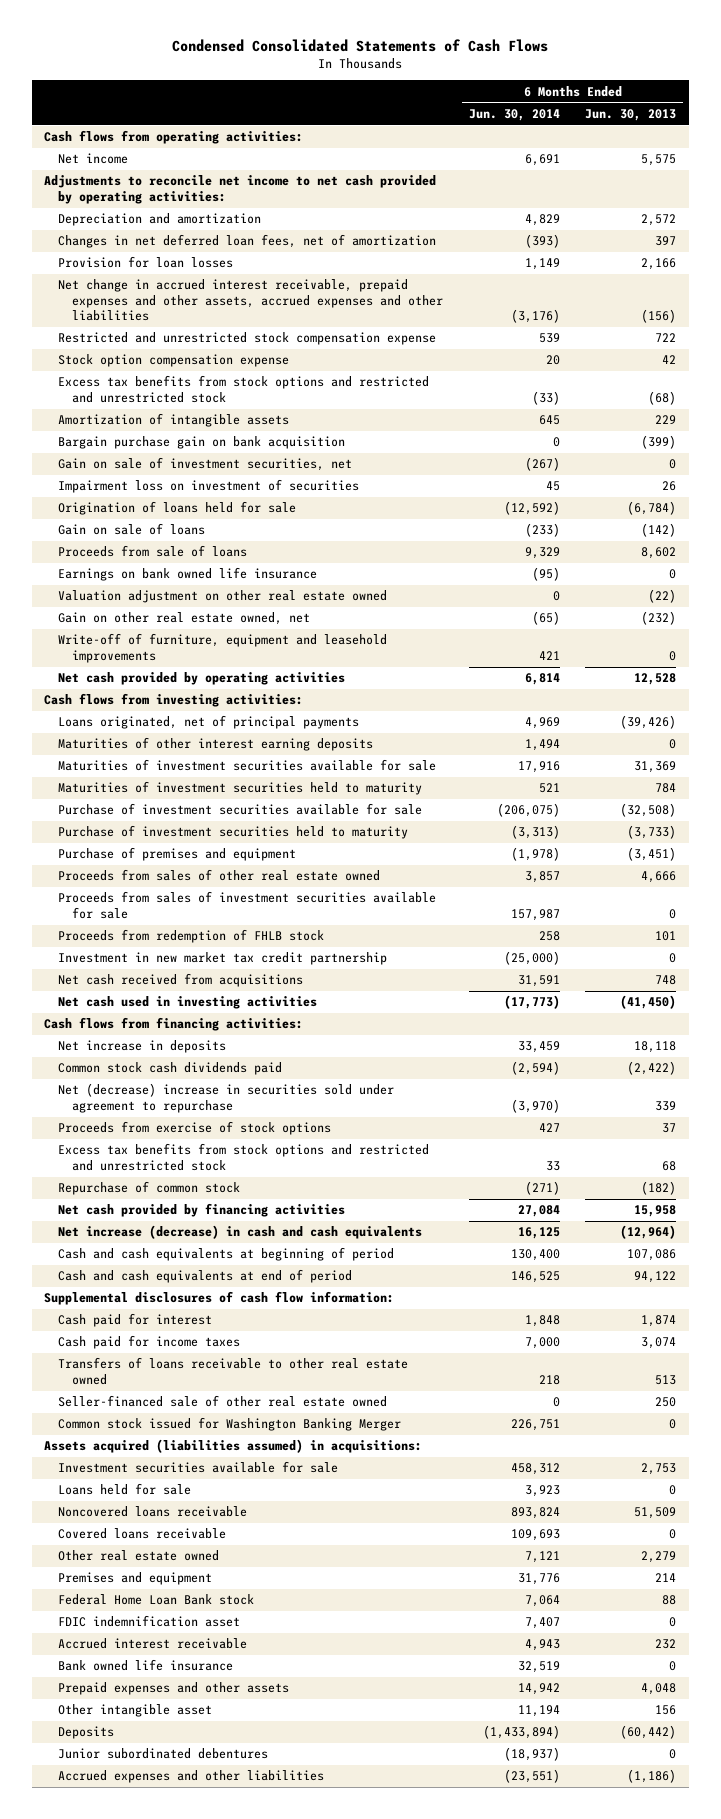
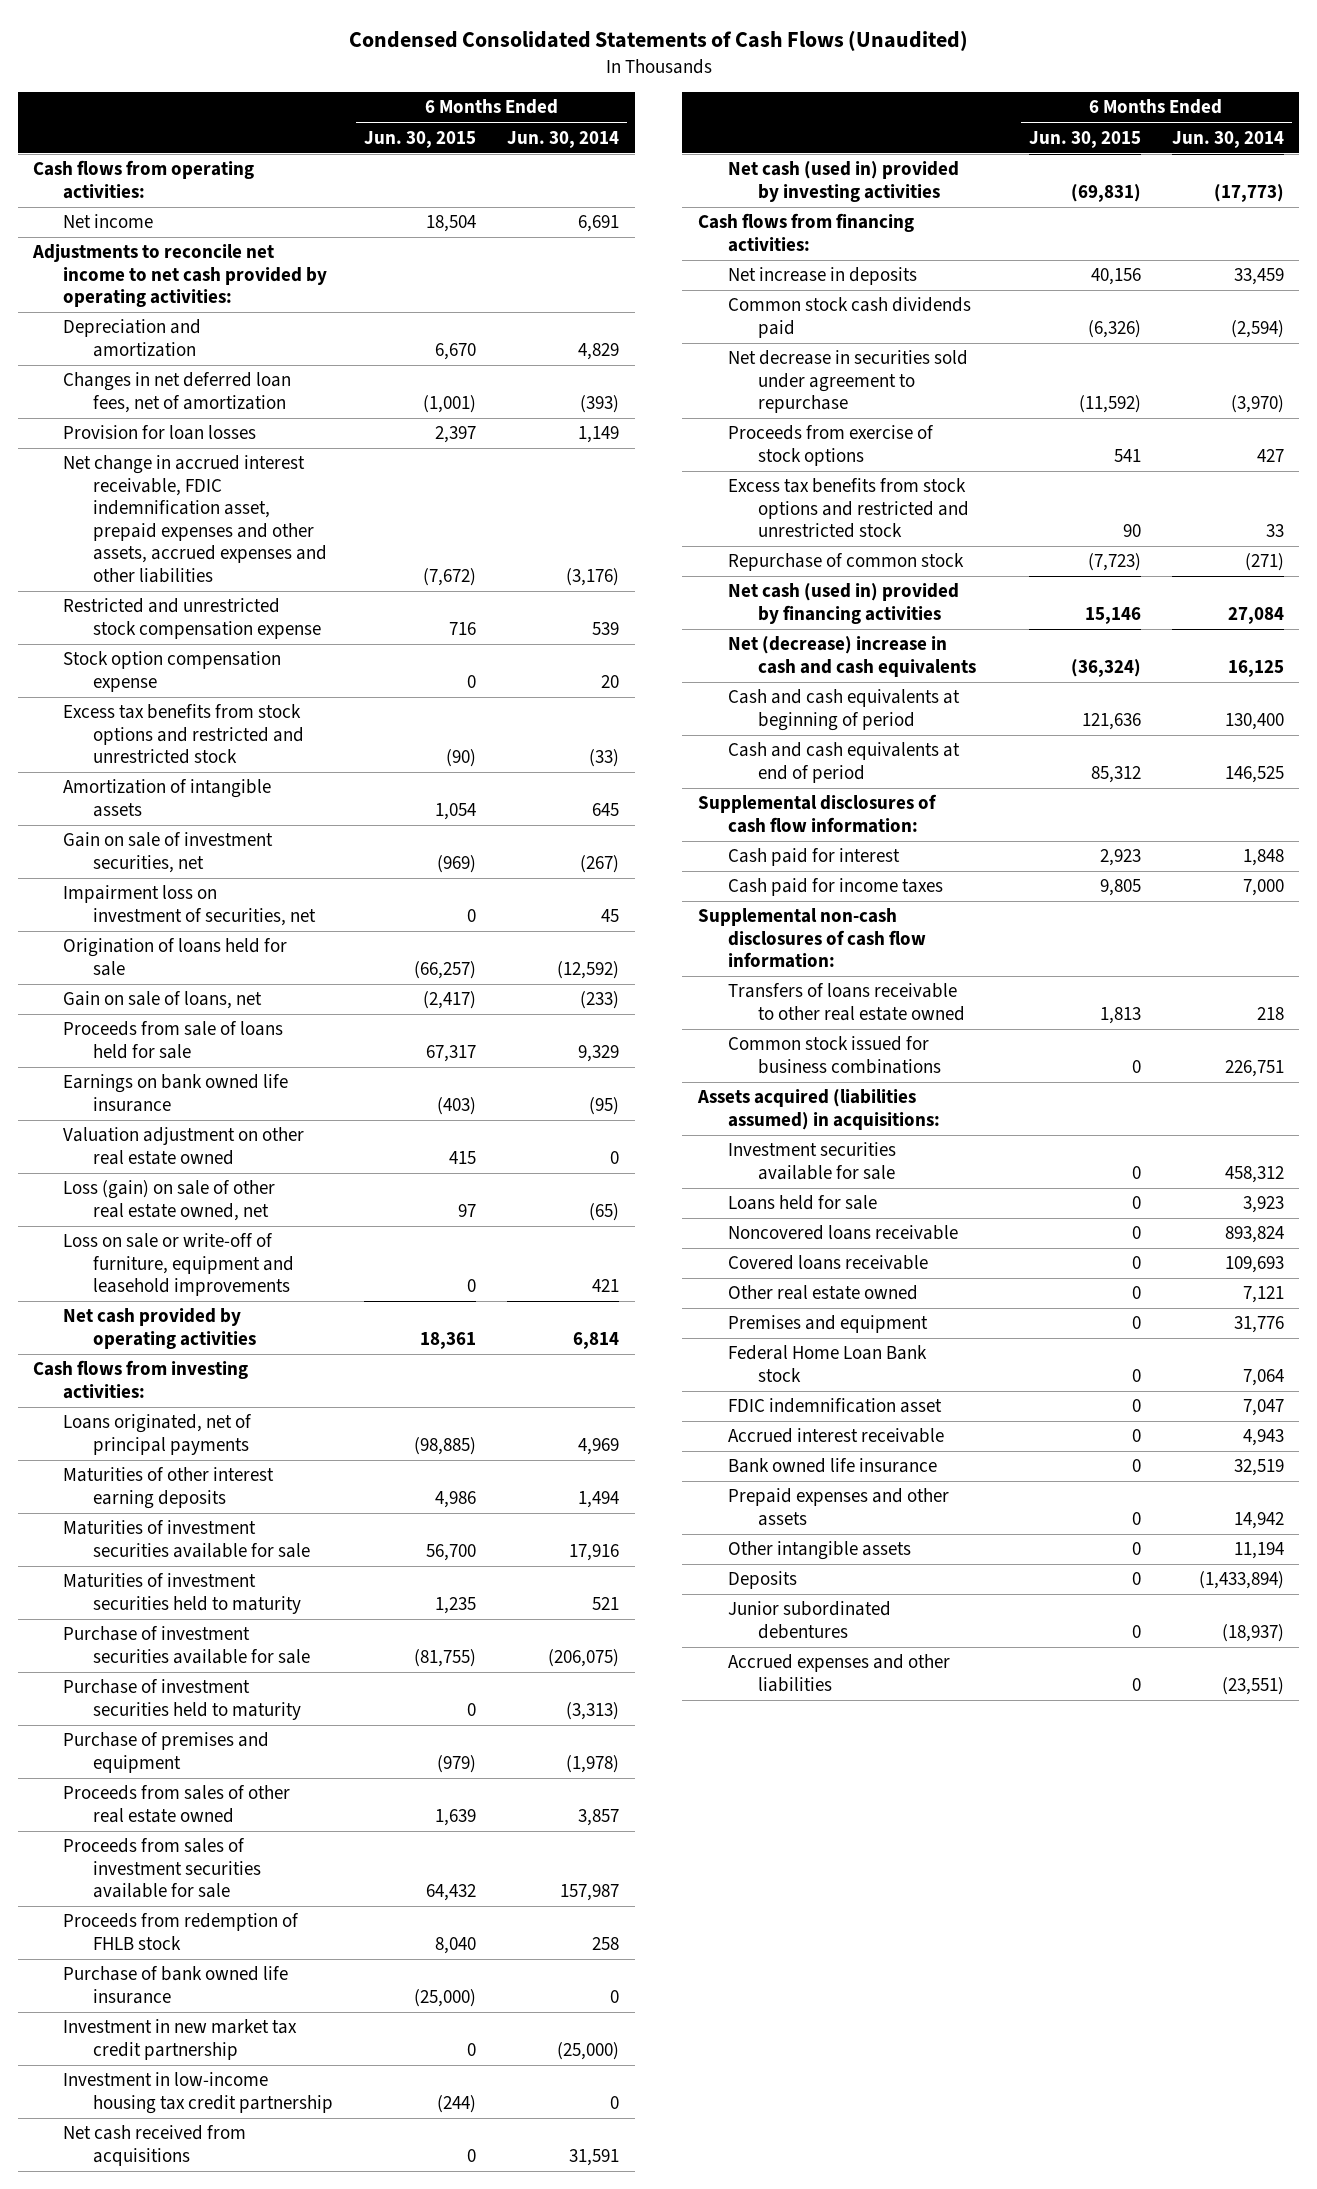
[172,38,549,52] Condensed Consolidated Statements of Cash Flows -> [348,30,968,52] Condensed Consolidated Statements of Cash Flows (Unaudited)
[585,108,677,121] Jun. 30, 2013 -> none
none -> [364,130,477,148] Jun. 30, 2015
[58,279,443,322] Net change in accrued interest receivable, prepaid expenses and other assets, accrued expenses and other liabilities -> [63,455,328,583] Net change in accrued interest receivable, FDIC indemnification asset, prepaid expenses and other assets, accrued expenses and other liabilities
[58,436,346,450] Bargain purchase gain on bank acquisition -> none
[58,479,360,494] Impairment loss on investment of securities -> [63,885,317,926] Impairment loss on investment of securities, net
[58,523,206,536] Gain on sale of loans -> [63,991,263,1010] Gain on sale of loans, net
[58,545,248,558] Proceeds from sale of loans -> [63,1021,284,1059] Proceeds from sale of loans held for sale
[58,612,311,626] Gain on other real estate owned, net -> [63,1180,276,1221] Loss (gain) on sale of other real estate owned, net
[58,633,388,663] Write-off of furniture, equipment and leasehold improvements -> [63,1233,295,1297] Loss on sale or write-off of furniture, equipment and leasehold improvements
none -> [63,1966,289,2004] Purchase of bank owned life insurance
none -> [63,2072,334,2114] Investment in low-income housing tax credit partnership
[58,996,318,1010] Net cash used in investing activities -> [727,161,959,202] Net cash (used in) provided by investing activities
[58,1083,395,1113] Net (decrease) increase in securities sold under agreement to repurchase -> [727,350,968,414] Net decrease in securities sold under agreement to repurchase
[58,1203,346,1218] Net cash provided by financing activities -> [727,583,959,624] Net cash (used in) provided by financing activities
[58,1225,423,1240] Net increase (decrease) in cash and cash equivalents -> [727,636,976,677] Net (decrease) increase in cash and cash equivalents
none -> [697,908,926,969] Supplemental non-cash disclosures of cash flow information:
[58,1395,388,1408] Seller-financed sale of other real estate owned -> none
[58,1417,402,1432] Common stock issued for Washington Banking Merger -> [727,1036,941,1074] Common stock issued for business combinations
[524,1617,560,1630] 7,407 -> [1242,1399,1284,1417] 7,047
[58,1704,213,1718] Other intangible asset -> [727,1541,911,1561] Other intangible assets

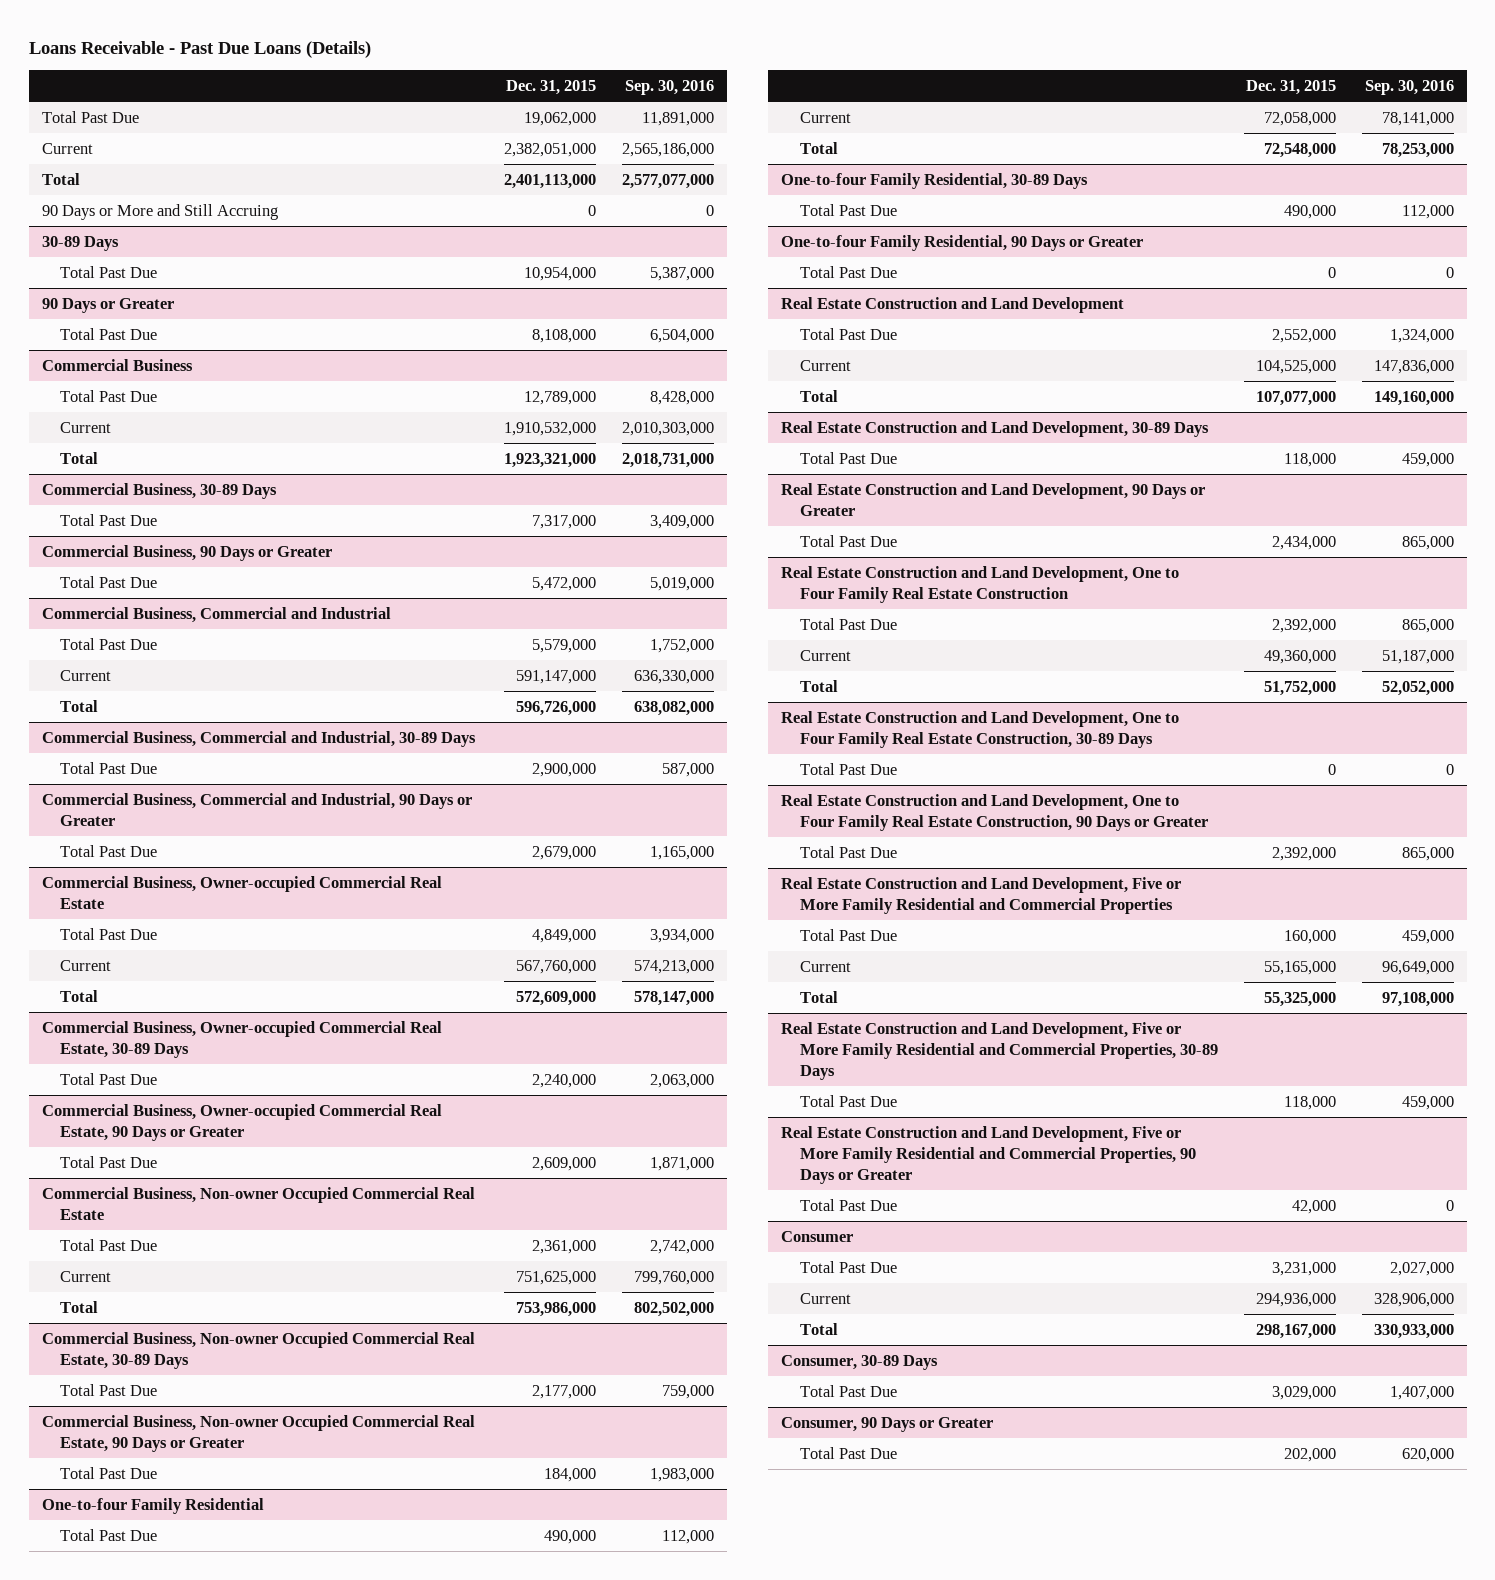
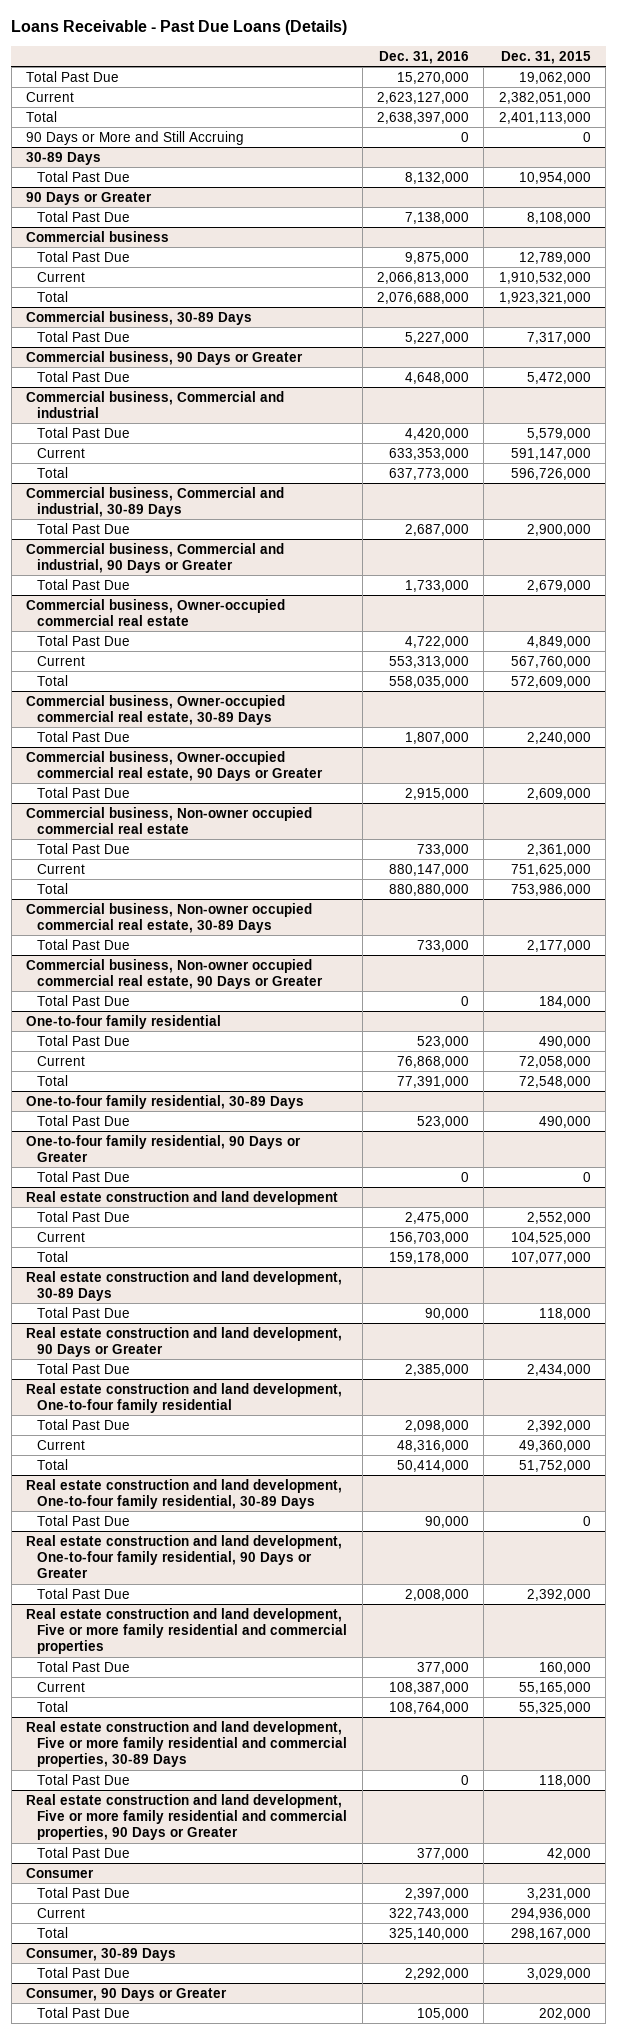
[625,80,715,96] Sep. 30, 2016 -> none
none -> [378,51,469,65] Dec. 31, 2016
[41,358,193,371] Commercial Business -> [26,230,170,242] Commercial business
[41,482,277,499] Commercial Business, 30-89 Days -> [26,310,253,325] Commercial business, 30-89 Days
[41,544,332,561] Commercial Business, 90 Days or Greater -> [26,350,304,365] Commercial business, 90 Days or Greater
[41,606,391,623] Commercial Business, Commercial and Industrial -> [26,390,285,419] Commercial business, Commercial and industrial
[41,730,476,747] Commercial Business, Commercial and Industrial, 30-89 Days -> [26,486,285,518] Commercial business, Commercial and industrial, 30-89 Days
[41,792,472,826] Commercial Business, Commercial and Industrial, 90 Days or Greater -> [26,542,285,574] Commercial business, Commercial and industrial, 90 Days or Greater
[41,875,442,909] Commercial Business, Owner-occupied Commercial Real Estate -> [26,598,286,627] Commercial business, Owner-occupied commercial real estate
[41,1020,442,1058] Commercial Business, Owner-occupied Commercial Real Estate, 30-89 Days -> [26,694,286,726] Commercial business, Owner-occupied commercial real estate, 30-89 Days
[41,1103,442,1141] Commercial Business, Owner-occupied Commercial Real Estate, 90 Days or Greater -> [26,750,324,782] Commercial business, Owner-occupied commercial real estate, 90 Days or Greater
[41,1186,475,1220] Commercial Business, Non-owner Occupied Commercial Real Estate -> [26,806,313,835] Commercial business, Non-owner occupied commercial real estate
[41,1331,475,1369] Commercial Business, Non-owner Occupied Commercial Real Estate, 30-89 Days -> [26,902,313,934] Commercial business, Non-owner occupied commercial real estate, 30-89 Days
[41,1414,475,1452] Commercial Business, Non-owner Occupied Commercial Real Estate, 90 Days or Greater -> [26,958,324,990] Commercial business, Non-owner occupied commercial real estate, 90 Days or Greater
[41,1497,264,1514] One-to-four Family Residential -> [26,1014,222,1029] One-to-four family residential
[780,172,1088,189] One-to-four Family Residential, 30-89 Days -> [26,1094,305,1109] One-to-four family residential, 30-89 Days
[780,234,1143,251] One-to-four Family Residential, 90 Days or Greater -> [26,1134,302,1163] One-to-four family residential, 90 Days or Greater
[780,296,1124,313] Real Estate Construction and Land Development -> [26,1190,339,1205] Real estate construction and land development
[780,420,1209,437] Real Estate Construction and Land Development, 30-89 Days -> [26,1270,343,1302] Real estate construction and land development, 30-89 Days
[780,482,1205,516] Real Estate Construction and Land Development, 90 Days or Greater -> [26,1326,343,1358] Real estate construction and land development, 90 Days or Greater
[780,565,1179,603] Real Estate Construction and Land Development, One to Four Family Real Estate Construction -> [26,1382,343,1414] Real estate construction and land development, One-to-four family residential
[780,710,1179,748] Real Estate Construction and Land Development, One to Four Family Real Estate Construction, 30-89 Days -> [26,1478,343,1510] Real estate construction and land development, One-to-four family residential, 30-89 Days
[780,793,1208,831] Real Estate Construction and Land Development, One to Four Family Real Estate Construction, 90 Days or Greater -> [26,1534,343,1579] Real estate construction and land development, One-to-four family residential, 90 Days or Greater
[780,876,1181,914] Real Estate Construction and Land Development, Five or More Family Residential and Commercial Properties -> [26,1607,348,1655] Real estate construction and land development, Five or more family residential and commercial properties
[780,1021,1218,1080] Real Estate Construction and Land Development, Five or More Family Residential and Commercial Properties, 30-89 Days -> [26,1720,348,1768] Real estate construction and land development, Five or more family residential and commercial properties, 30-89 Days
[780,1125,1196,1184] Real Estate Construction and Land Development, Five or More Family Residential and Commercial Properties, 90 Days or Greater -> [26,1793,348,1841] Real estate construction and land development, Five or more family residential and commercial properties, 90 Days or Greater

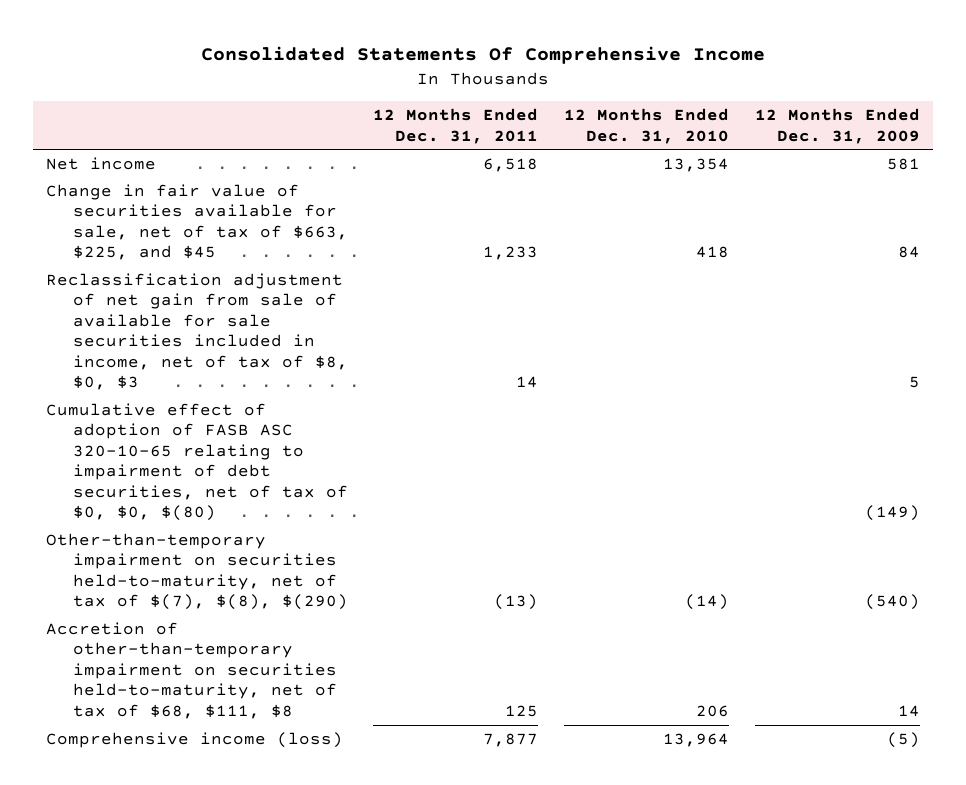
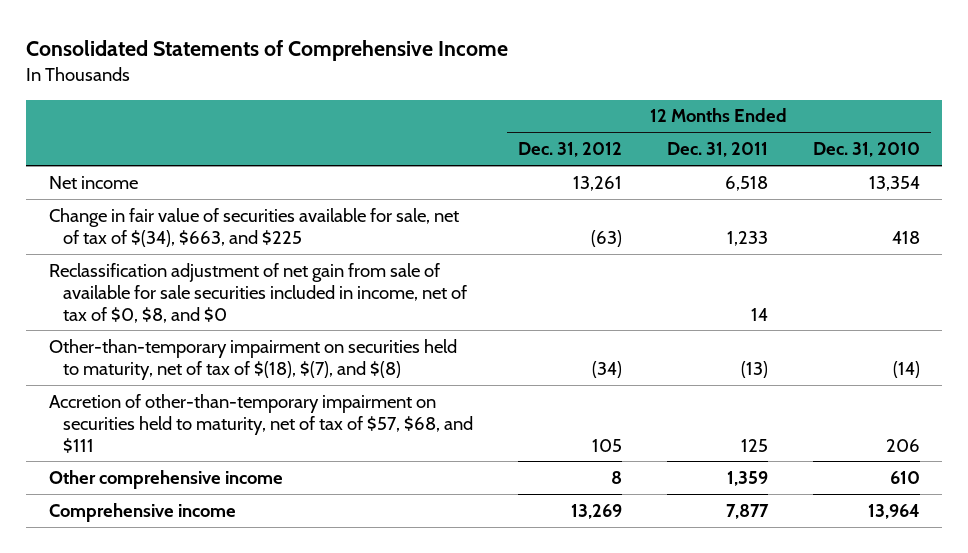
[200,46,765,65] Consolidated Statements Of Comprehensive Income -> [26,39,509,61] Consolidated Statements of Comprehensive Income
[754,108,920,144] 12 Months Ended Dec. 31, 2009 -> none
none -> [518,142,623,158] Dec. 31, 2012
[46,402,348,522] Cumulative effect of adoption of FASB ASC 320-10-65 relating to impairment of debt securities, net of tax of $0, $0, $(80) -> none
[46,183,348,261] Change in fair value of securities available for sale, net of tax of $663, $225, and $45 -> [48,207,459,247] Change in fair value of securities available for sale, net of tax of $(34), $663, and $225
[46,272,348,391] Reclassification adjustment of net gain from sale of available for sale securities included in income, net of tax of $8, $0, $3 -> [48,262,468,323] Reclassification adjustment of net gain from sale of available for sale securities included in income, net of tax of $0, $8, and $0
[46,532,348,611] Other-than-temporary impairment on securities held-to-maturity, net of tax of $(7), $(8), $(290) -> [48,338,457,380] Other-than-temporary impairment on securities held to maturity, net of tax of $(18), $(7), and $(8)
[46,621,337,719] Accretion of other-than-temporary impairment on securities held-to-maturity, net of tax of $68, $111, $8 -> [48,393,474,453] Accretion of other-than-temporary impairment on securities held to maturity, net of tax of $57, $68, and $111
none -> [48,469,283,489] Other comprehensive income
[46,731,344,748] Comprehensive income (loss) -> [48,502,236,522] Comprehensive income

